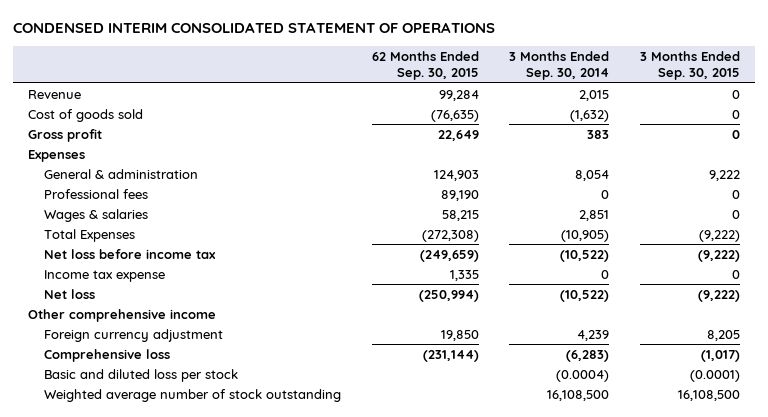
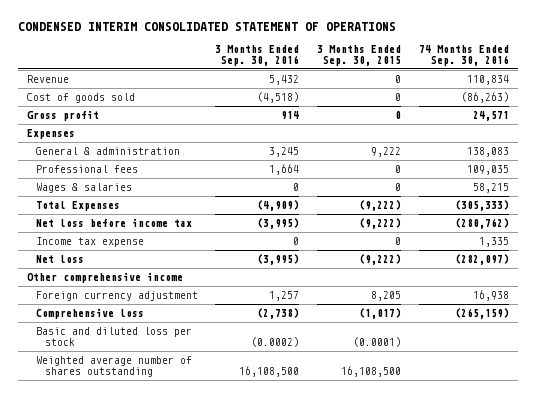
[371,51,479,81] 62 Months Ended Sep. 30, 2015 -> none
[509,51,610,81] 3 Months Ended Sep. 30, 2014 -> none
none -> [215,45,300,66] 3 Months Ended Sep. 30, 2016
none -> [418,45,509,66] 74 Months Ended Sep. 30, 2016
[44,388,342,402] Weighted average number of stock outstanding -> [35,355,192,377] Weighted average number of shares outstanding

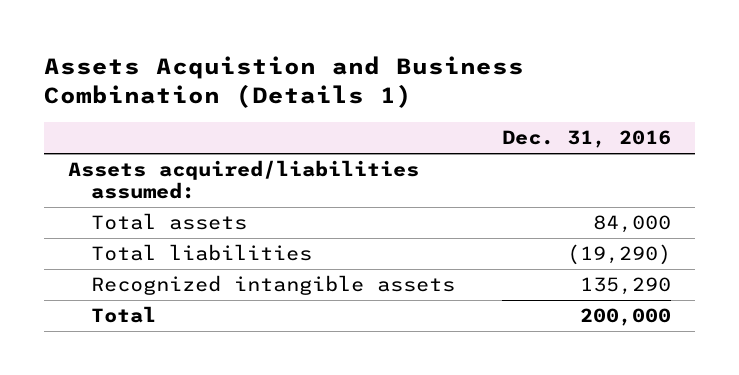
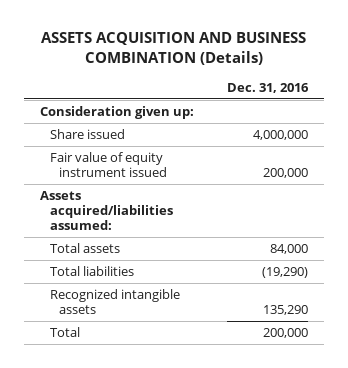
[44,55,525,109] Assets Acquistion and Business Combination (Details 1) -> [41,32,307,65] ASSETS ACQUISITION AND BUSINESS COMBINATION (Details)
none -> [40,105,195,119] Consideration given up:
none -> [49,128,125,139] Share issued
none -> [49,151,168,177] Fair value of equity instrument issued

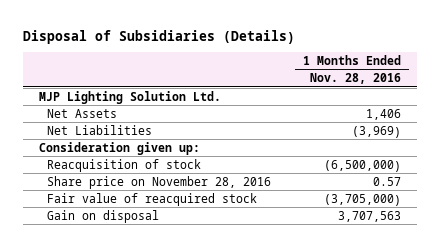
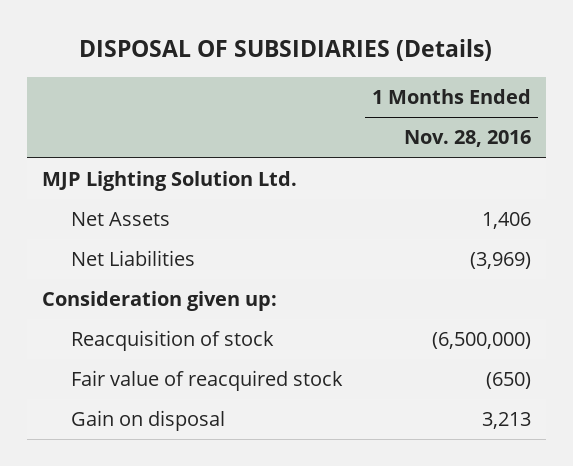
[23,29,296,44] Disposal of Subsidiaries (Details) -> [79,39,493,62] DISPOSAL OF SUBSIDIARIES (Details)
[47,175,272,189] Share price on November 28, 2016 -> none
[323,193,401,206] (3,705,000) -> [486,372,532,390] (650)
[337,210,401,222] 3,707,563 -> [482,412,532,430] 3,213

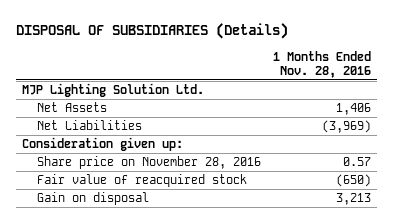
[71,330,275,352] Reacquisition of stock -> none
none -> [36,156,261,170] Share price on November 28, 2016

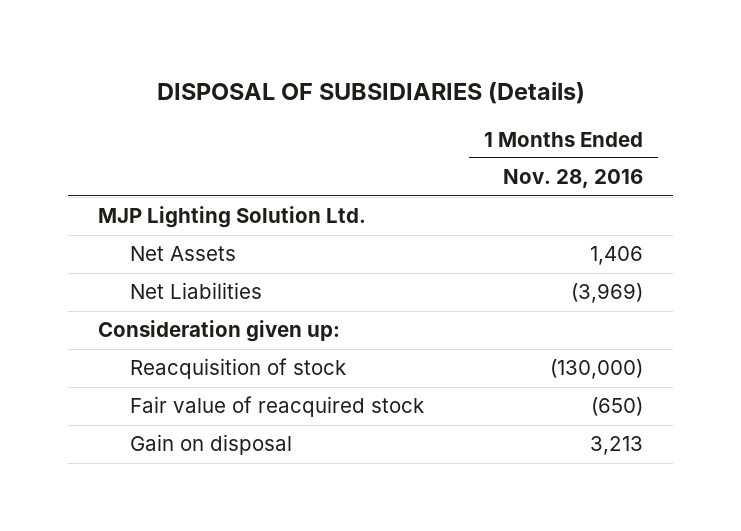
[36,156,261,170] Share price on November 28, 2016 -> none
none -> [129,358,346,380] Reacquisition of stock

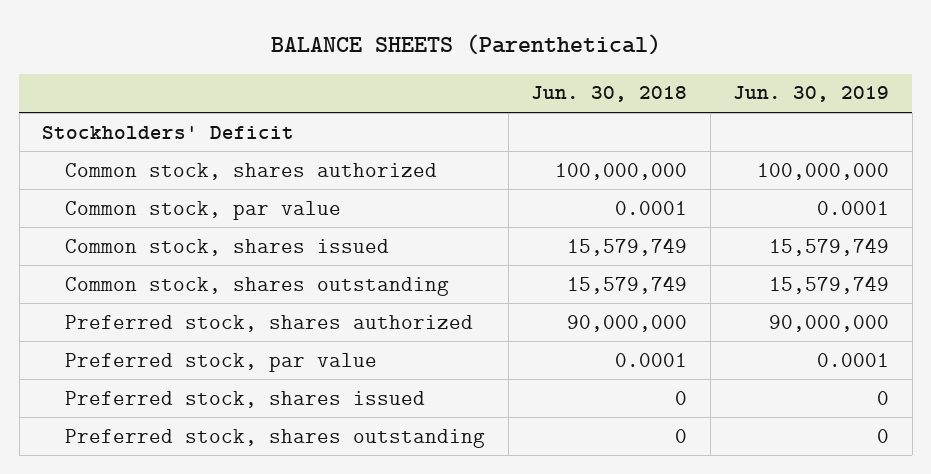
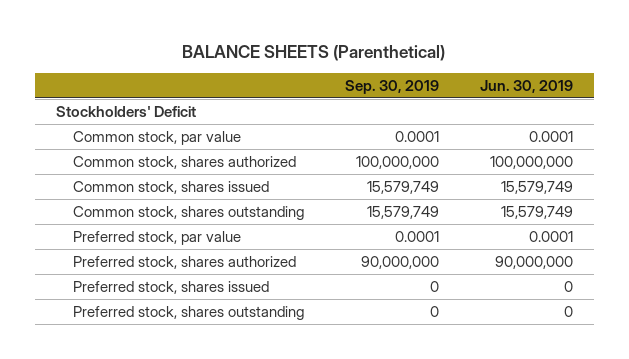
[531,86,688,103] Jun. 30, 2018 -> none
none -> [344,79,439,94] Sep. 30, 2019
[65,162,438,180] Common stock, shares authorized -> [72,155,296,169] Common stock, shares authorized
[65,314,474,332] Preferred stock, shares authorized -> [72,255,296,269] Preferred stock, shares authorized

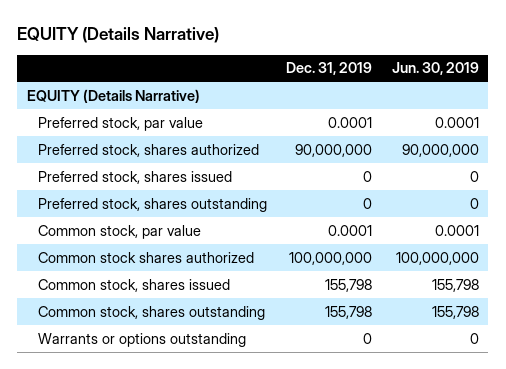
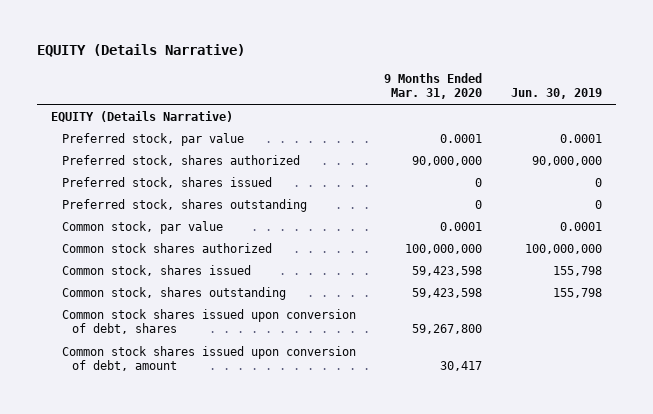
[286,62,373,76] Dec. 31, 2019 -> none
none -> [384,73,483,100] 9 Months Ended Mar. 31, 2020
[37,332,246,347] Warrants or options outstanding -> none
none -> [61,308,356,335] Common stock shares issued upon conversion of debt, shares
none -> [61,345,356,372] Common stock shares issued upon conversion of debt, amount

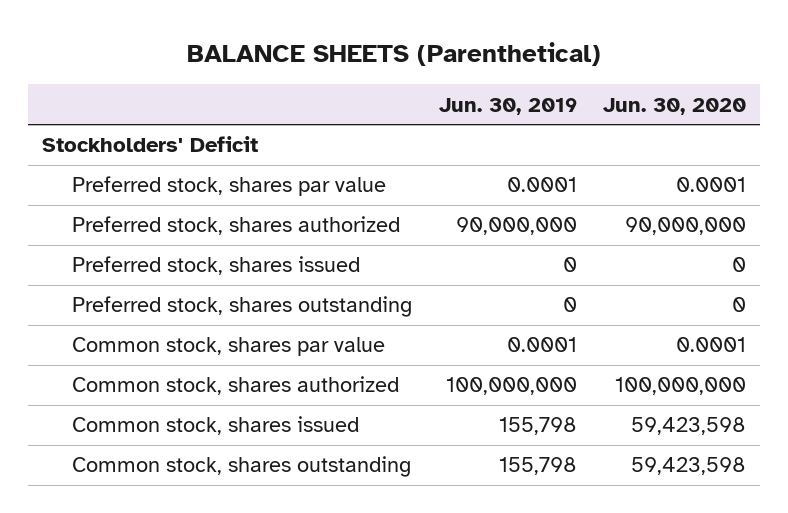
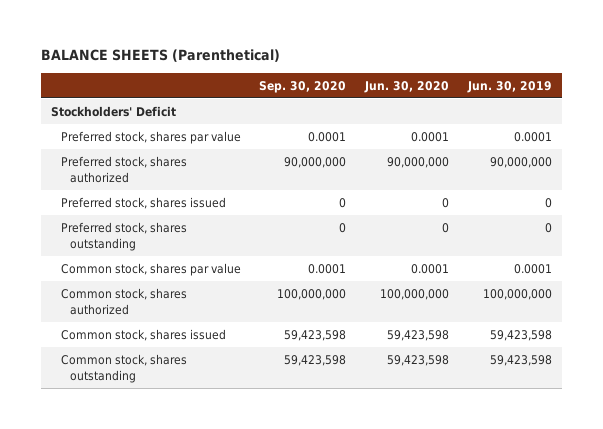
none -> [259,80,347,93] Sep. 30, 2020
[498,417,577,436] 155,798 -> [490,330,553,342] 59,423,598
[498,457,577,476] 155,798 -> [490,355,553,367] 59,423,598

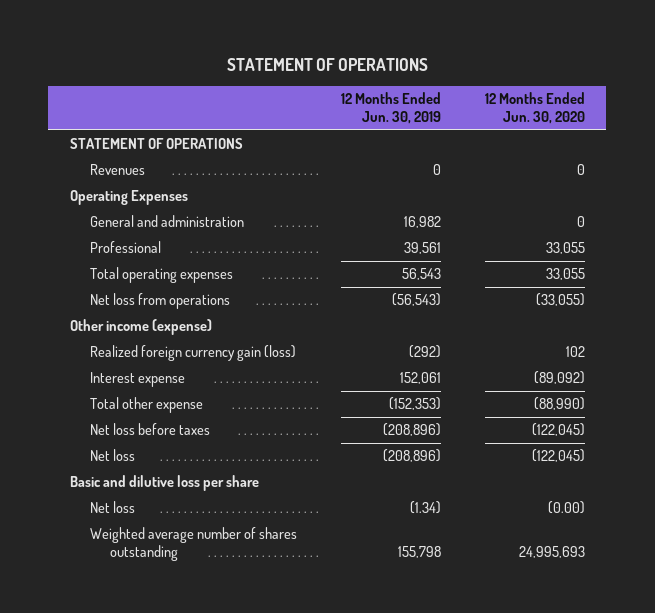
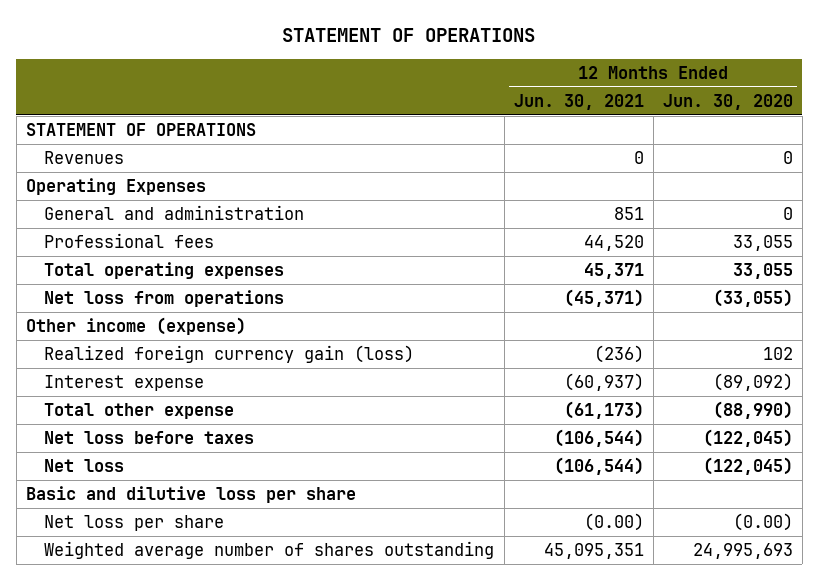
[340,92,441,125] 12 Months Ended Jun. 30, 2019 -> none
none -> [513,93,644,110] Jun. 30, 2021
[89,241,161,254] Professional -> [44,233,215,249] Professional fees
[89,501,135,514] Net loss -> [44,515,225,532] Net loss per share

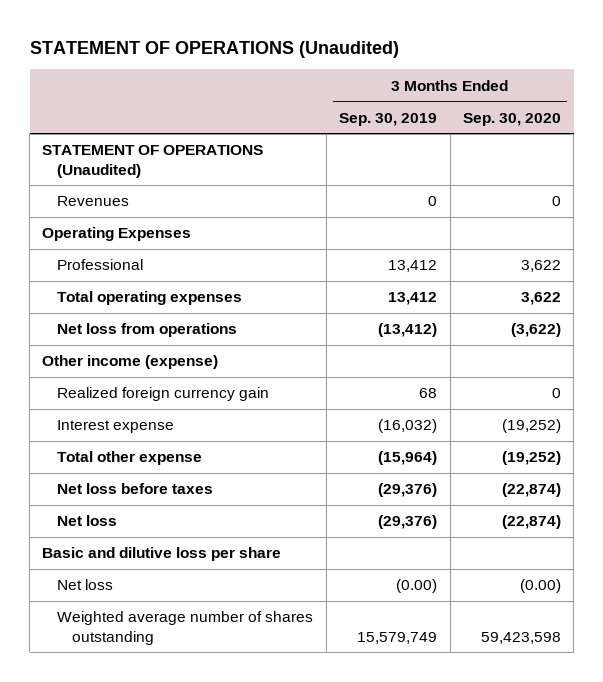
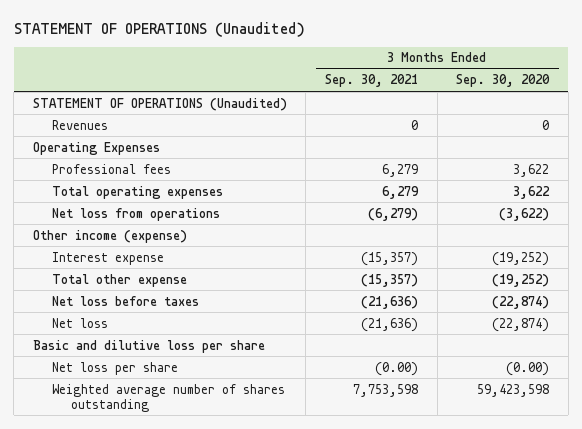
[339,112,438,126] Sep. 30, 2019 -> none
none -> [325,74,419,88] Sep. 30, 2021
[57,259,144,271] Professional -> [51,163,171,174] Professional fees
[57,387,270,402] Realized foreign currency gain -> none
[57,579,114,591] Net loss -> [51,361,178,375] Net loss per share

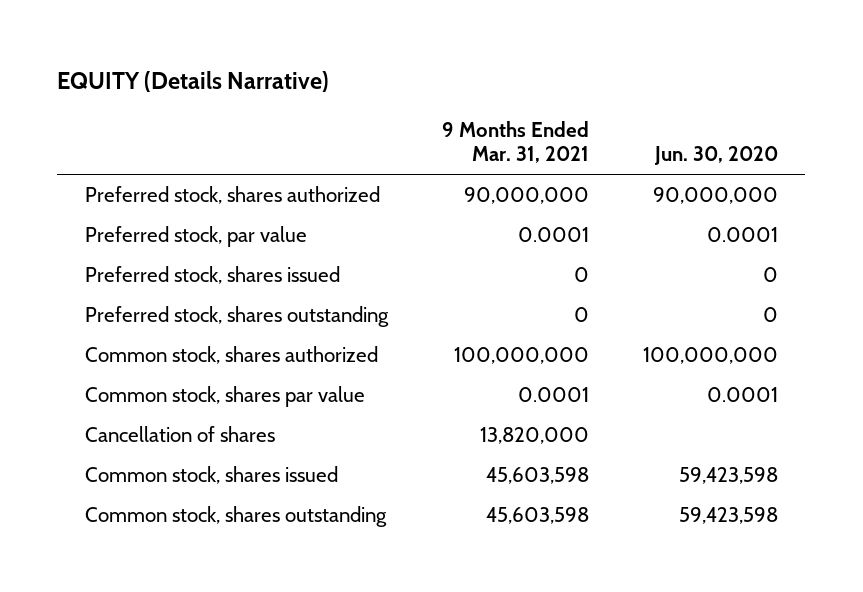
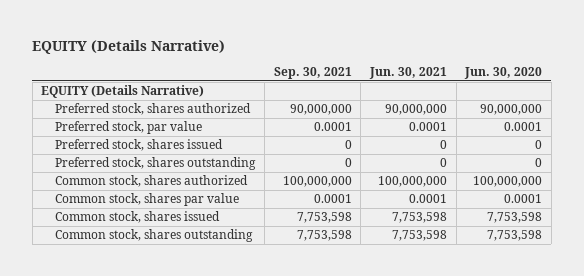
[441,120,589,164] 9 Months Ended Mar. 31, 2021 -> none
none -> [273,66,352,79] Sep. 30, 2021
none -> [368,66,447,79] Jun. 30, 2021
none -> [41,85,205,99] EQUITY (Details Narrative)
[84,426,275,443] Cancellation of shares -> none
[679,467,779,485] 59,423,598 -> [487,212,543,224] 7,753,598
[679,507,779,525] 59,423,598 -> [487,230,543,242] 7,753,598

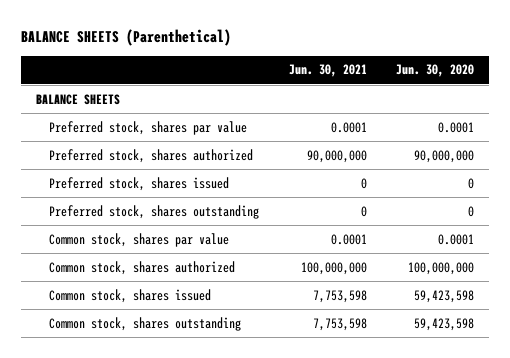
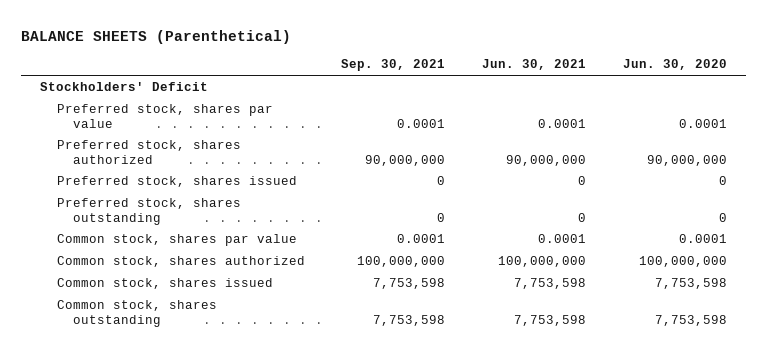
none -> [341,59,446,72] Sep. 30, 2021
[35,93,120,105] BALANCE SHEETS -> none
none -> [39,81,208,91] Stockholders' Deficit
[414,289,475,303] 59,423,598 -> [655,277,728,289] 7,753,598
[414,317,475,331] 59,423,598 -> [655,314,728,326] 7,753,598

